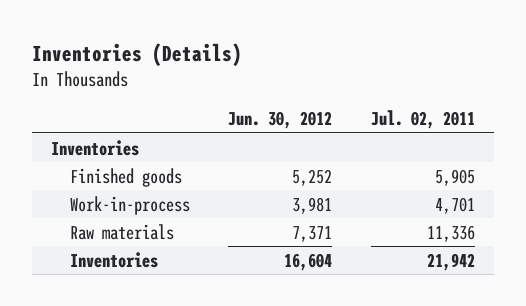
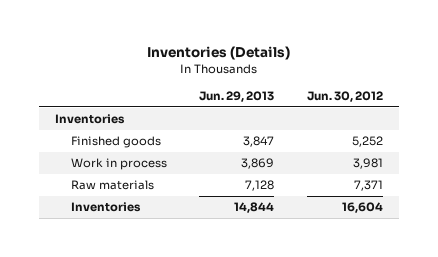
[371,110,476,130] Jul. 02, 2011 -> none
none -> [199,90,275,102] Jun. 29, 2013
[69,195,190,215] Work-in-process -> [70,158,167,171] Work in process

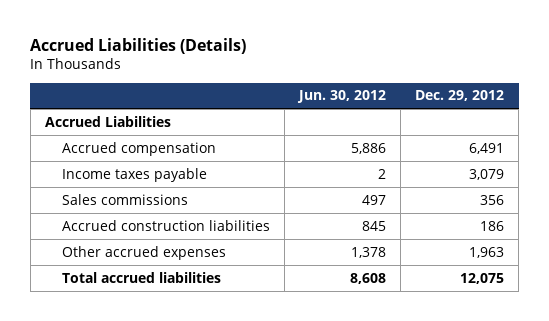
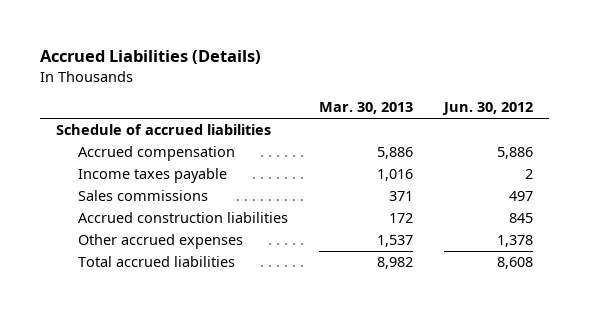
[415,90,505,102] Dec. 29, 2012 -> none
none -> [319,102,414,115] Mar. 30, 2013
[44,115,171,127] Accrued Liabilities -> [55,124,271,136] Schedule of accrued liabilities

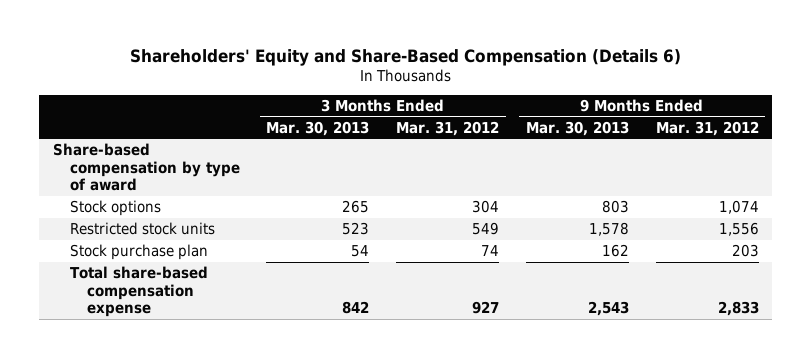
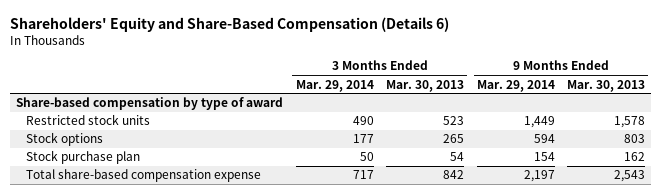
[396,120,500,136] Mar. 31, 2012 -> none
[655,120,759,136] Mar. 31, 2012 -> none
none -> [295,79,374,92] Mar. 29, 2014
none -> [476,79,555,92] Mar. 29, 2014
[69,200,161,217] Stock options -> [25,132,103,147] Stock options

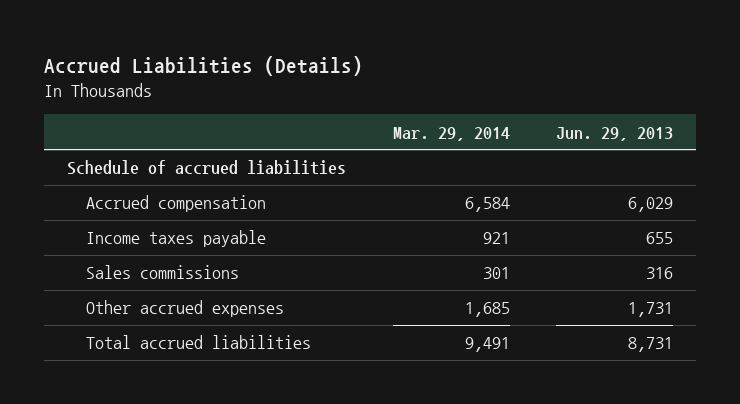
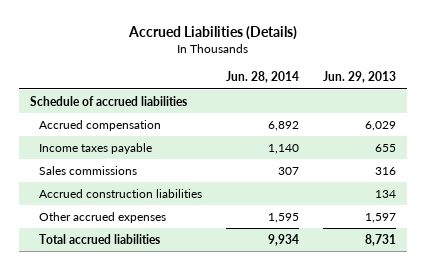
[392,126,510,141] Mar. 29, 2014 -> none
none -> [225,71,299,84] Jun. 28, 2014
none -> [39,189,203,199] Accrued construction liabilities
[628,302,674,318] 1,731 -> [364,213,396,224] 1,597

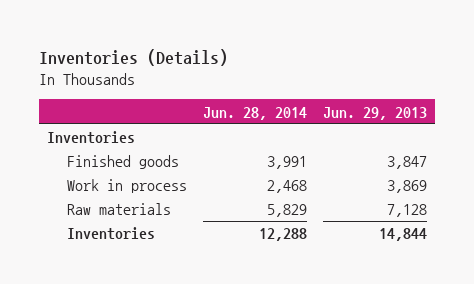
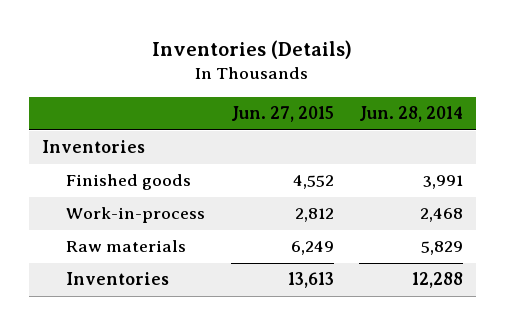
[322,106,427,120] Jun. 29, 2013 -> none
none -> [230,106,334,123] Jun. 27, 2015
[66,179,187,194] Work in process -> [66,207,206,224] Work-in-process

